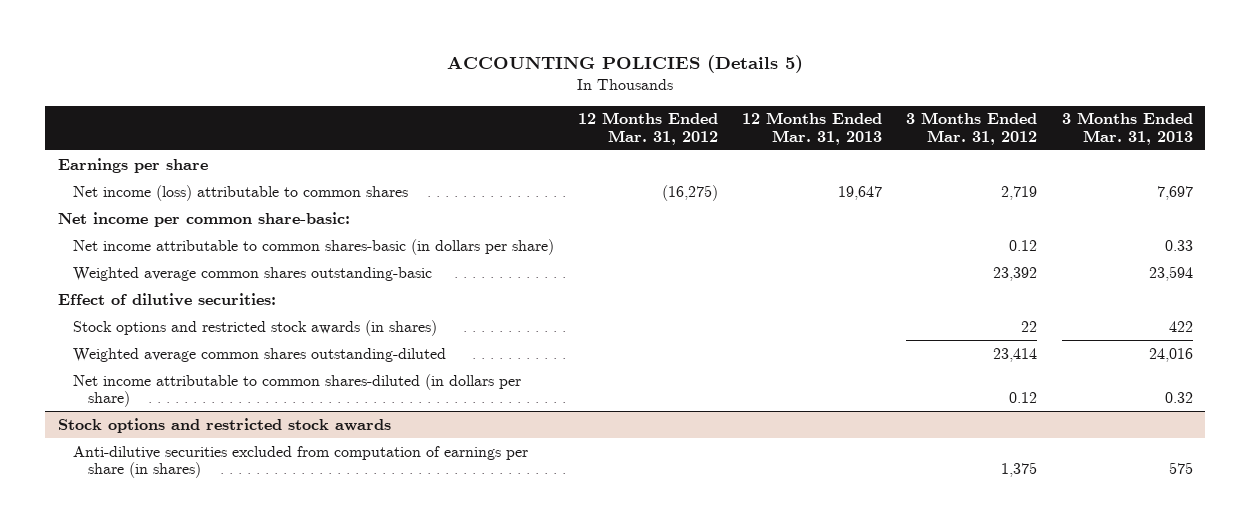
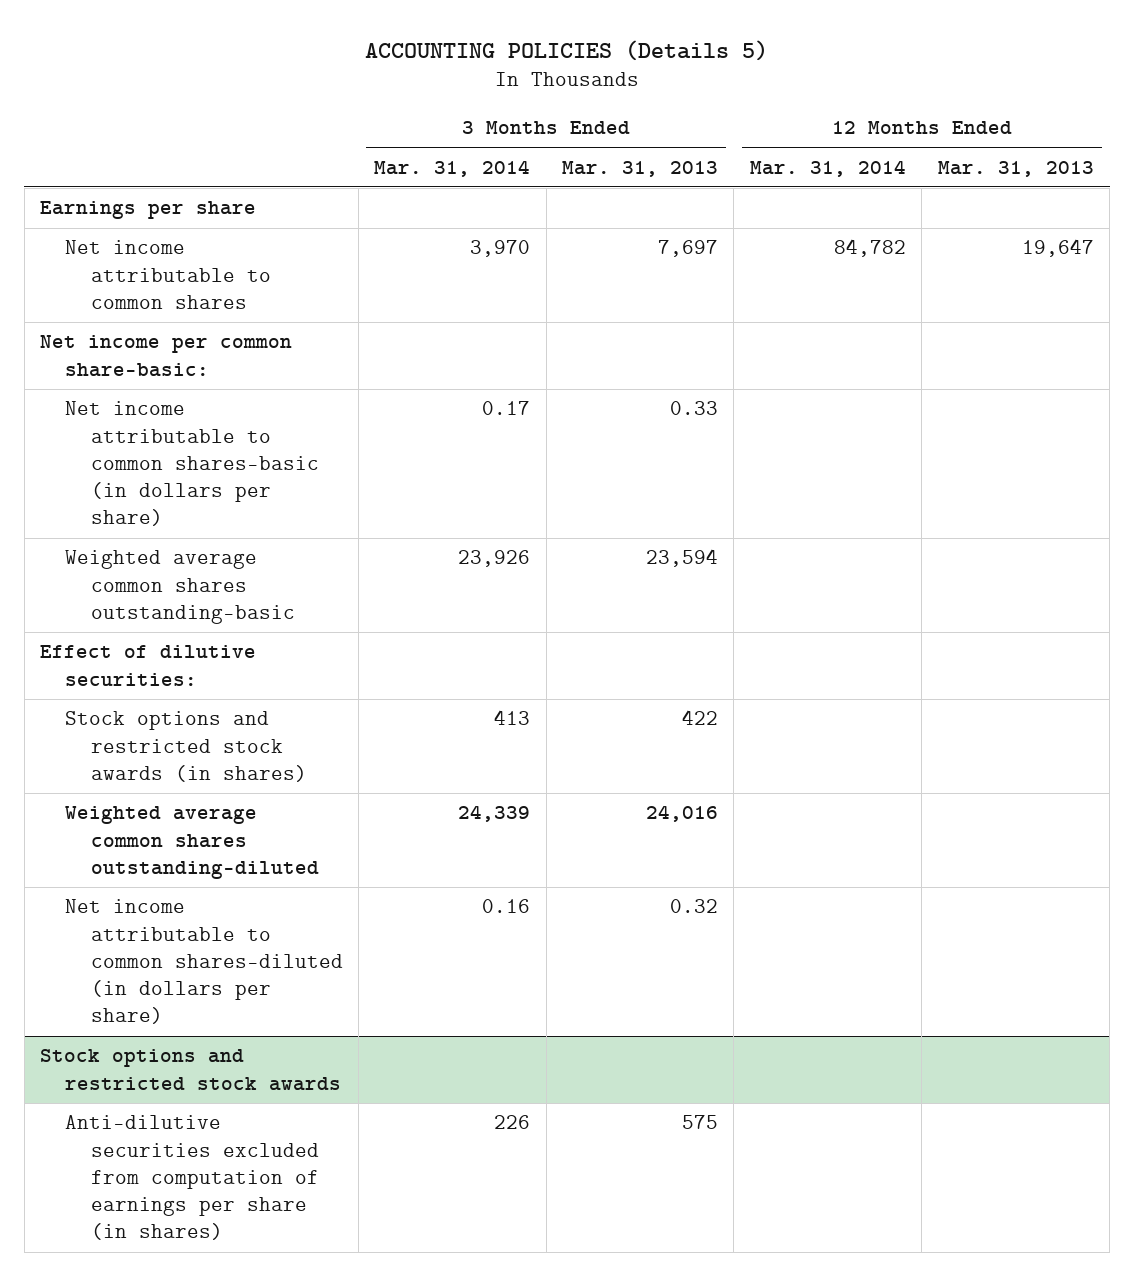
[578,112,719,145] 12 Months Ended Mar. 31, 2012 -> none
[906,112,1038,145] 3 Months Ended Mar. 31, 2012 -> none
none -> [374,159,531,177] Mar. 31, 2014
none -> [749,159,906,177] Mar. 31, 2014
[72,184,408,201] Net income (loss) attributable to common shares -> [65,240,271,309] Net income attributable to common shares

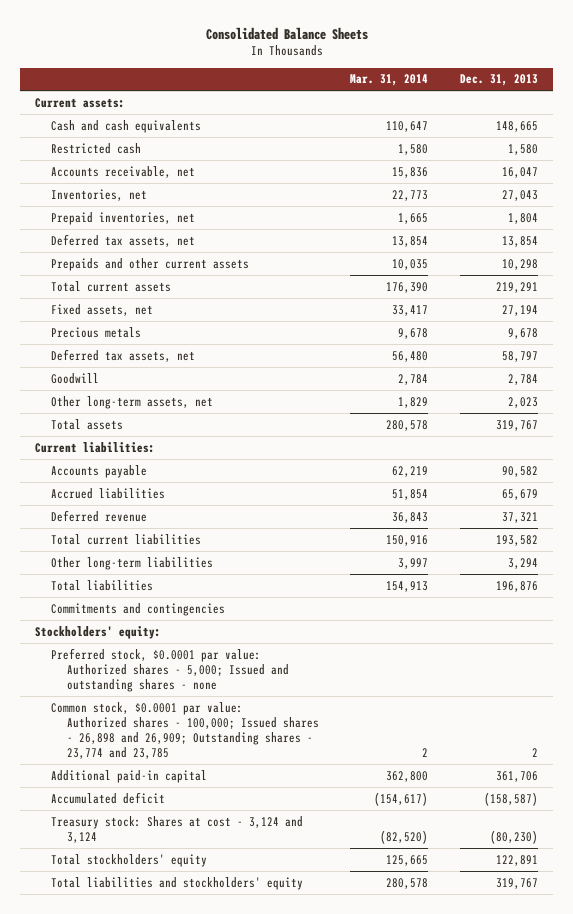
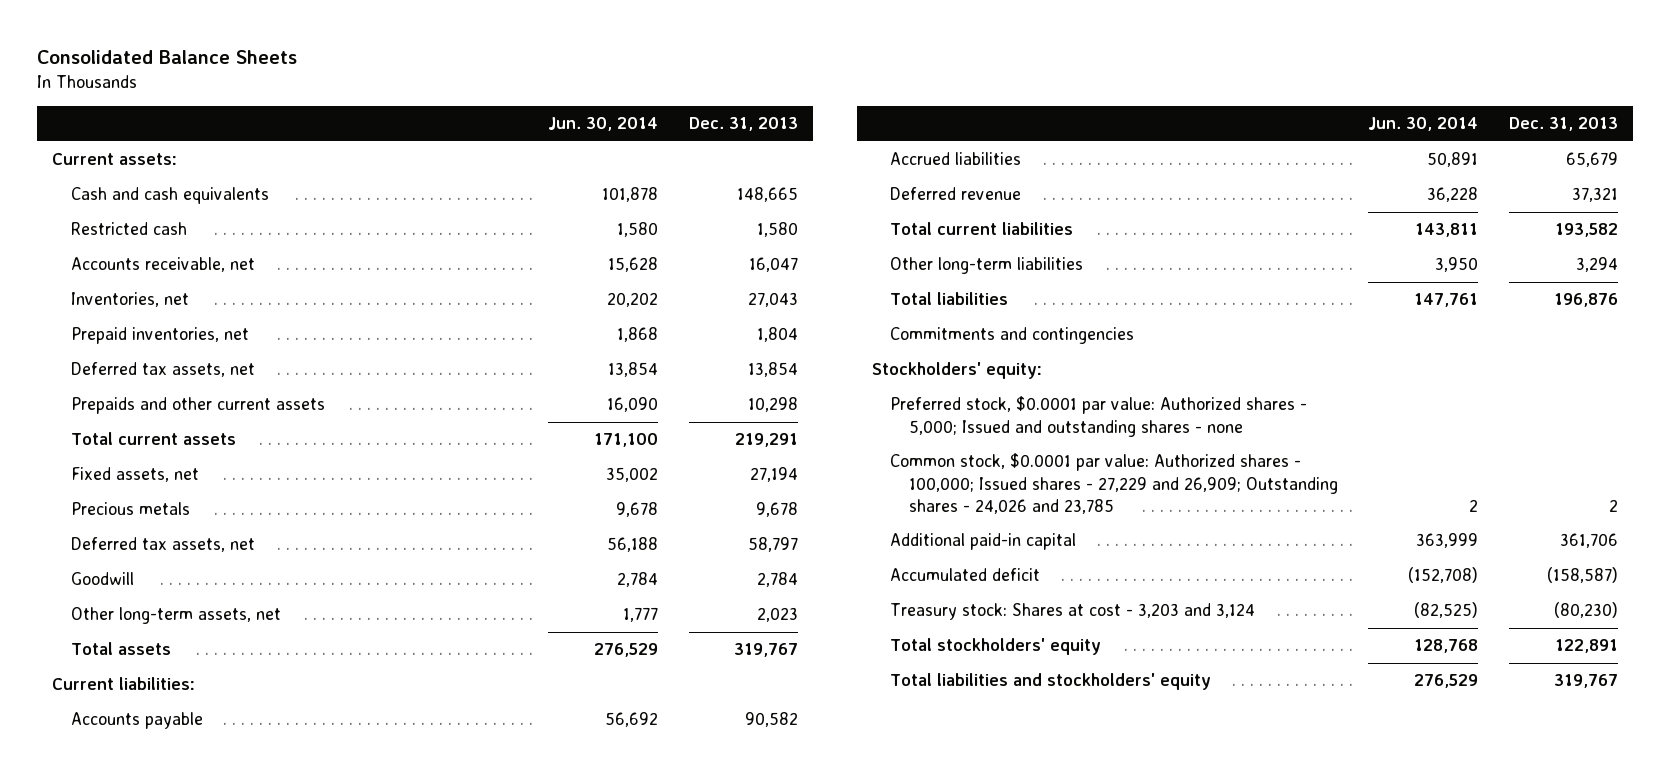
[350,74,429,87] Mar. 31, 2014 -> none
none -> [548,117,659,132] Jun. 30, 2014
[51,701,319,760] Common stock, $0.0001 par value: Authorized shares - 100,000; Issued shares - 26,898 and 26,909; Outstanding shares - 23,774 and 23,785 -> [890,453,1338,515] Common stock, $0.0001 par value: Authorized shares - 100,000; Issued shares - 27,229 and 26,909; Outstanding shares - 24,026 and 23,785
[51,815,304,843] Treasury stock: Shares at cost - 3,124 and 3,124 -> [890,603,1256,621] Treasury stock: Shares at cost - 3,203 and 3,124

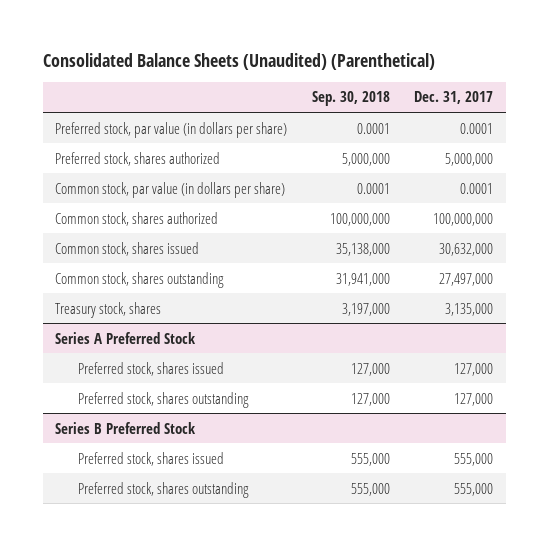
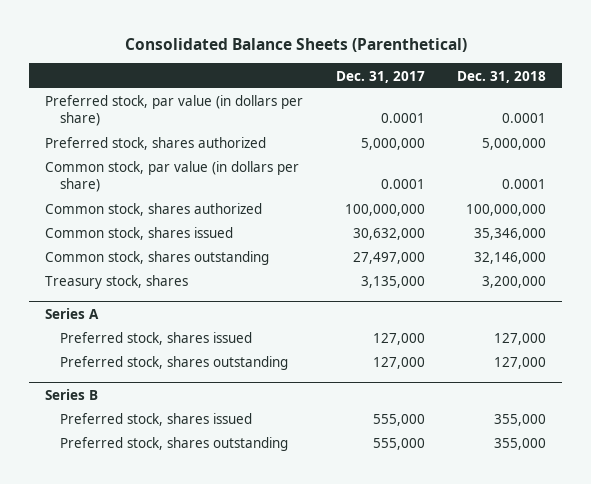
[43,52,436,70] Consolidated Balance Sheets (Unaudited) (Parenthetical) -> [124,37,467,52] Consolidated Balance Sheets (Parenthetical)
[311,91,390,107] Sep. 30, 2018 -> none
none -> [457,70,547,83] Dec. 31, 2018
[55,331,197,344] Series A Preferred Stock -> [44,307,99,319] Series A
[55,421,197,434] Series B Preferred Stock -> [44,388,98,400] Series B

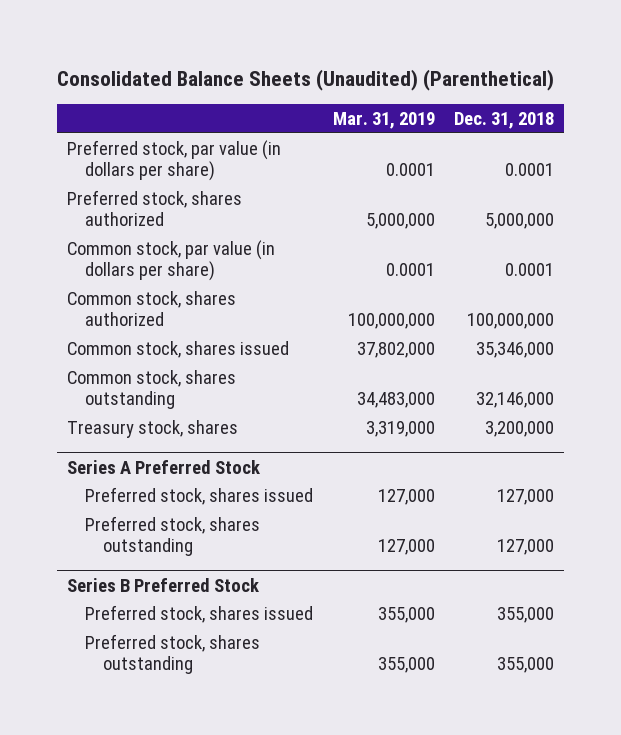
[124,37,467,52] Consolidated Balance Sheets (Parenthetical) -> [57,68,555,91] Consolidated Balance Sheets (Unaudited) (Parenthetical)
[335,70,425,83] Dec. 31, 2017 -> none
none -> [332,111,435,129] Mar. 31, 2019
[44,307,99,319] Series A -> [67,459,261,474] Series A Preferred Stock
[44,388,98,400] Series B -> [67,577,260,592] Series B Preferred Stock

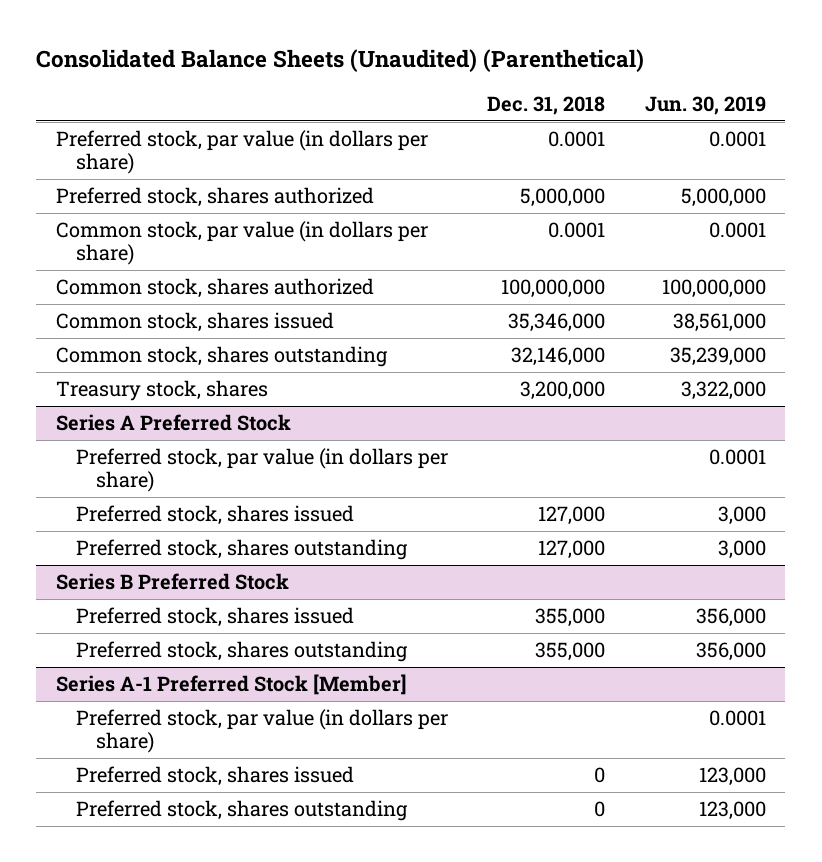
[332,111,435,129] Mar. 31, 2019 -> none
none -> [644,95,766,115] Jun. 30, 2019
none -> [76,448,449,493] Preferred stock, par value (in dollars per share)
none -> [55,674,407,696] Series A-1 Preferred Stock [Member]
none -> [76,709,449,754] Preferred stock, par value (in dollars per share)
none -> [76,766,355,787] Preferred stock, shares issued
none -> [76,800,409,822] Preferred stock, shares outstanding

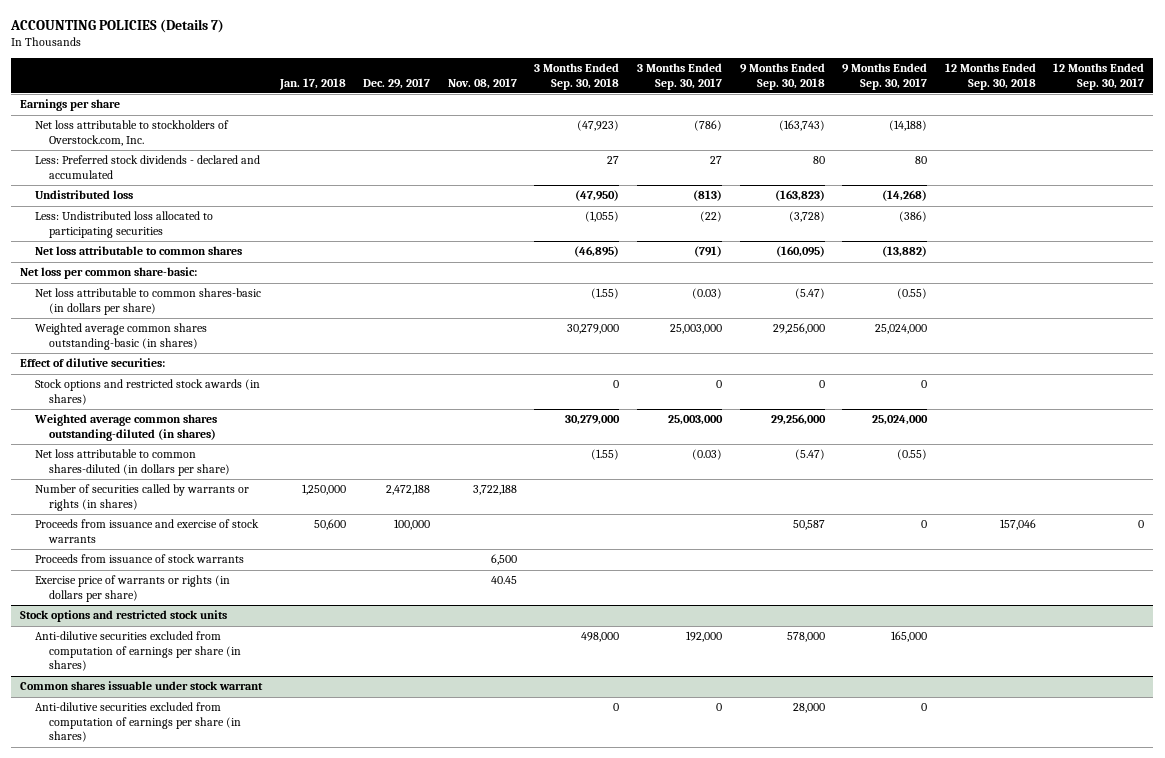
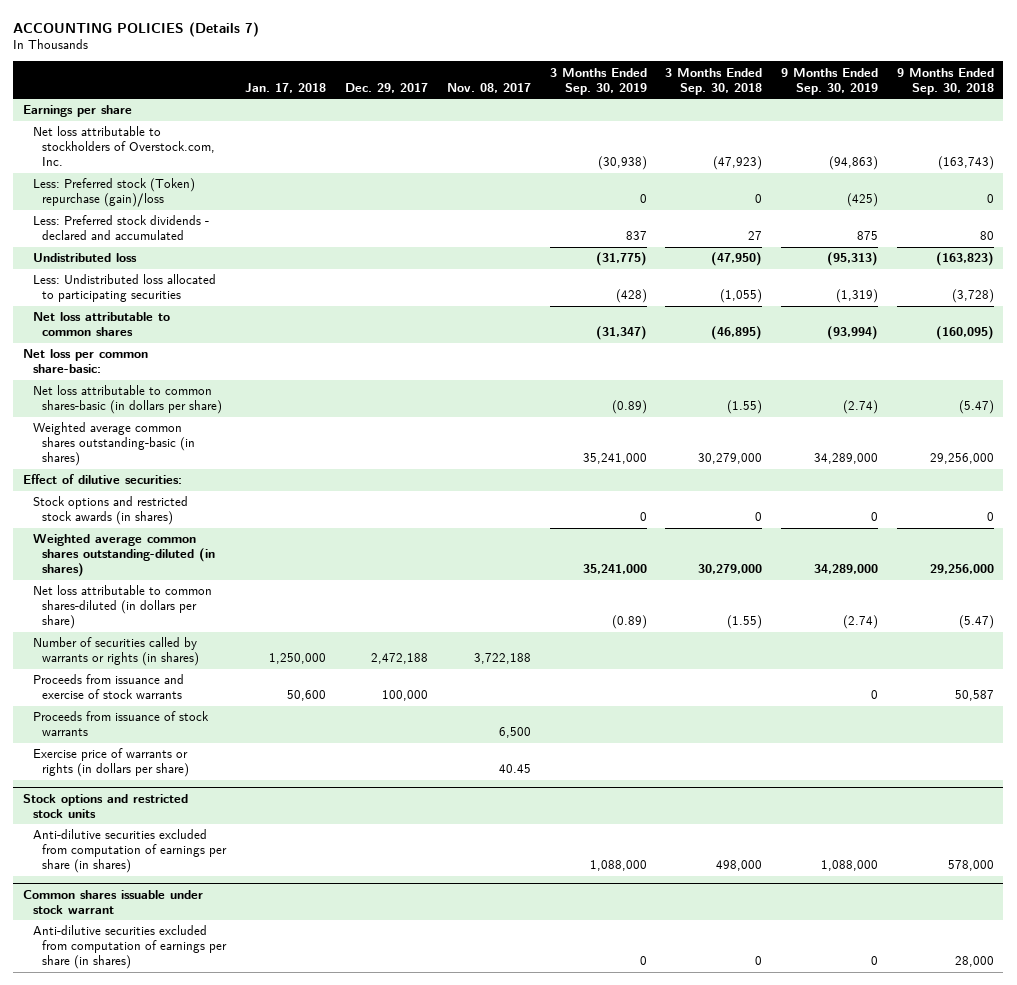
[637,63,723,90] 3 Months Ended Sep. 30, 2017 -> none
[842,63,928,90] 9 Months Ended Sep. 30, 2017 -> none
[944,63,1036,90] 12 Months Ended Sep. 30, 2018 -> none
[1053,63,1145,90] 12 Months Ended Sep. 30, 2017 -> none
none -> [549,67,647,95] 3 Months Ended Sep. 30, 2019
none -> [781,67,879,95] 9 Months Ended Sep. 30, 2019
none -> [32,178,195,208] Less: Preferred stock (Token) repurchase (gain)/loss

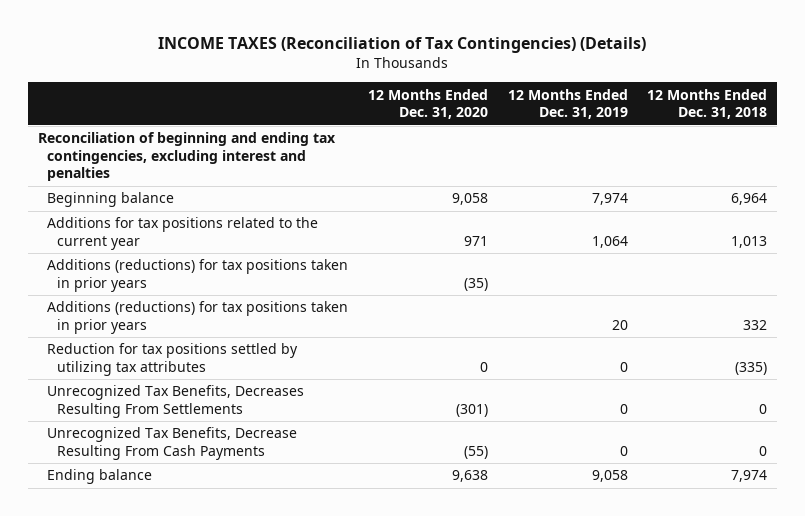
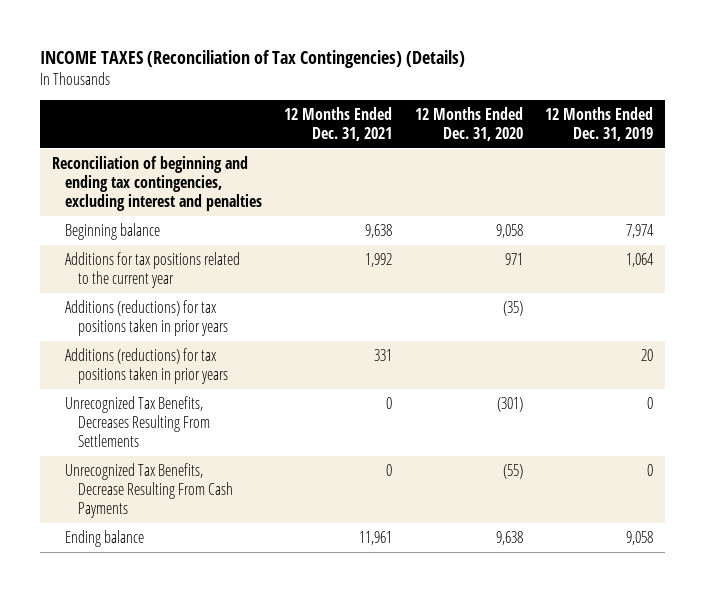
[647,88,768,120] 12 Months Ended Dec. 31, 2018 -> none
none -> [284,106,393,141] 12 Months Ended Dec. 31, 2021
[47,343,299,376] Reduction for tax positions settled by utilizing tax attributes -> none

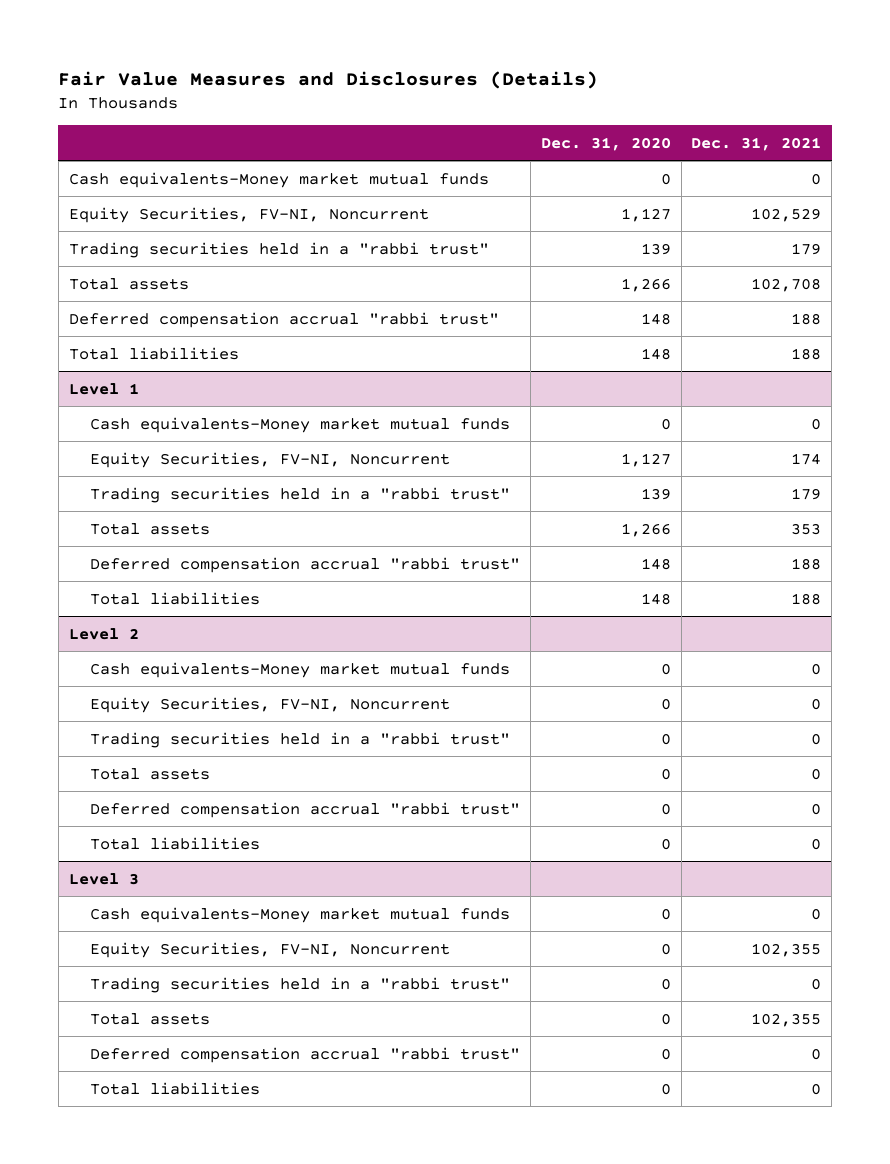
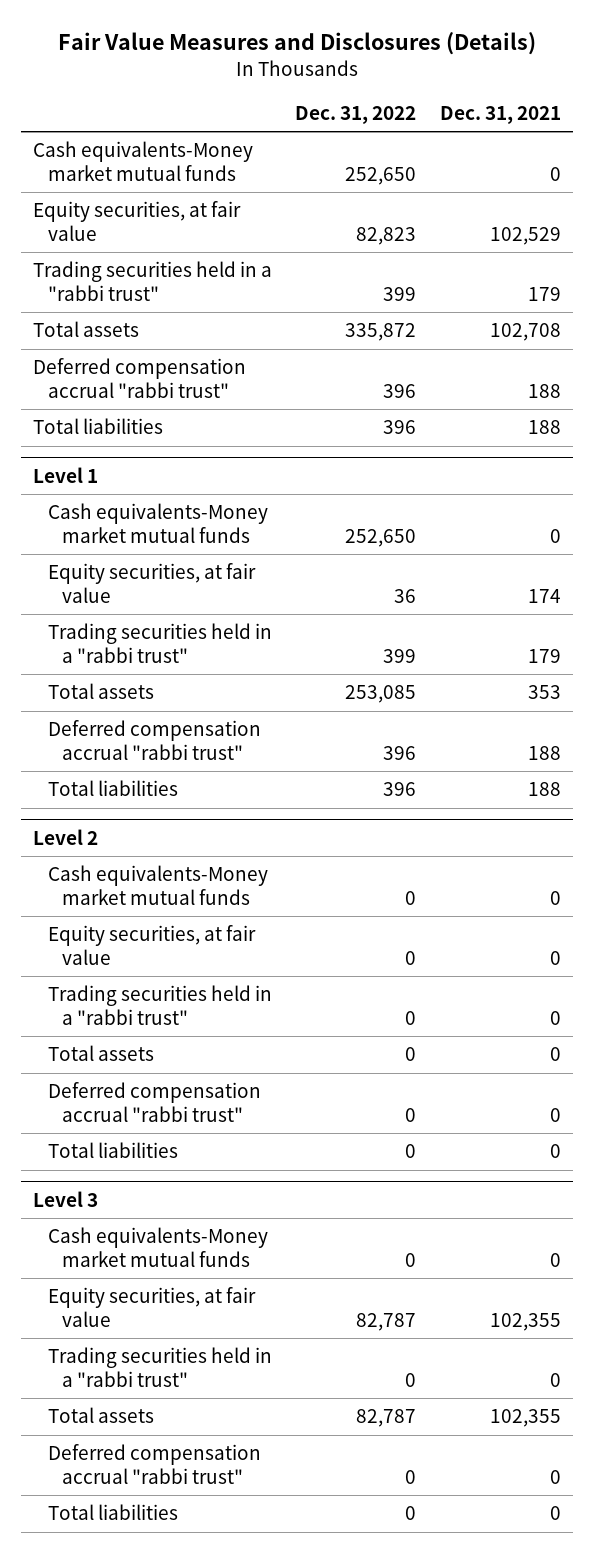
[540,137,671,152] Dec. 31, 2020 -> none
none -> [295,105,417,124] Dec. 31, 2022
[68,206,429,223] Equity Securities, FV-NI, Noncurrent -> [32,201,241,241] Equity securities, at fair value
[89,451,450,468] Equity Securities, FV-NI, Noncurrent -> [47,563,256,603] Equity securities, at fair value
[89,696,450,713] Equity Securities, FV-NI, Noncurrent -> [47,925,256,965] Equity securities, at fair value
[89,941,450,958] Equity Securities, FV-NI, Noncurrent -> [47,1287,256,1327] Equity securities, at fair value

